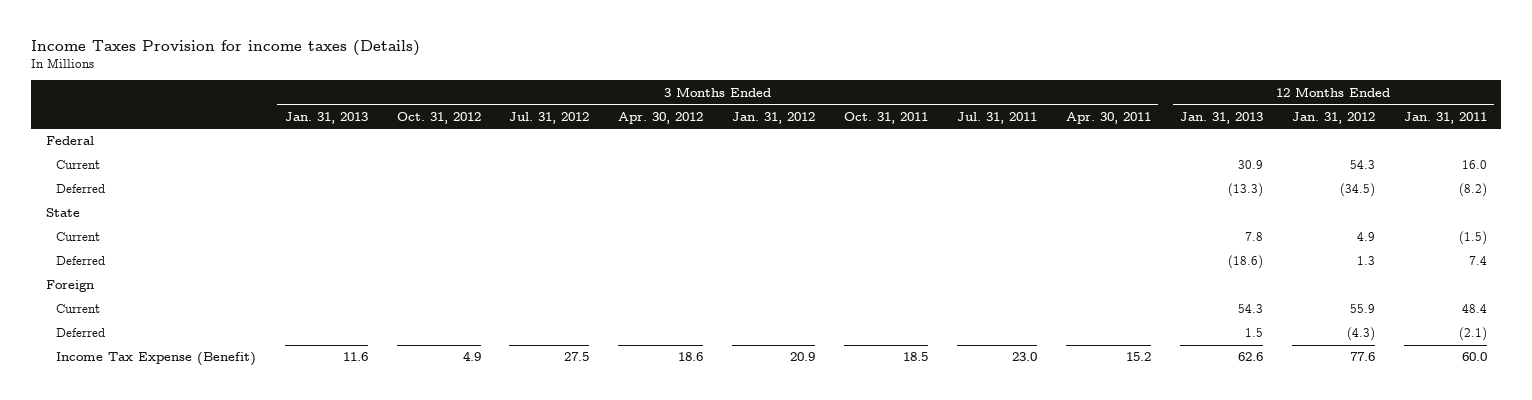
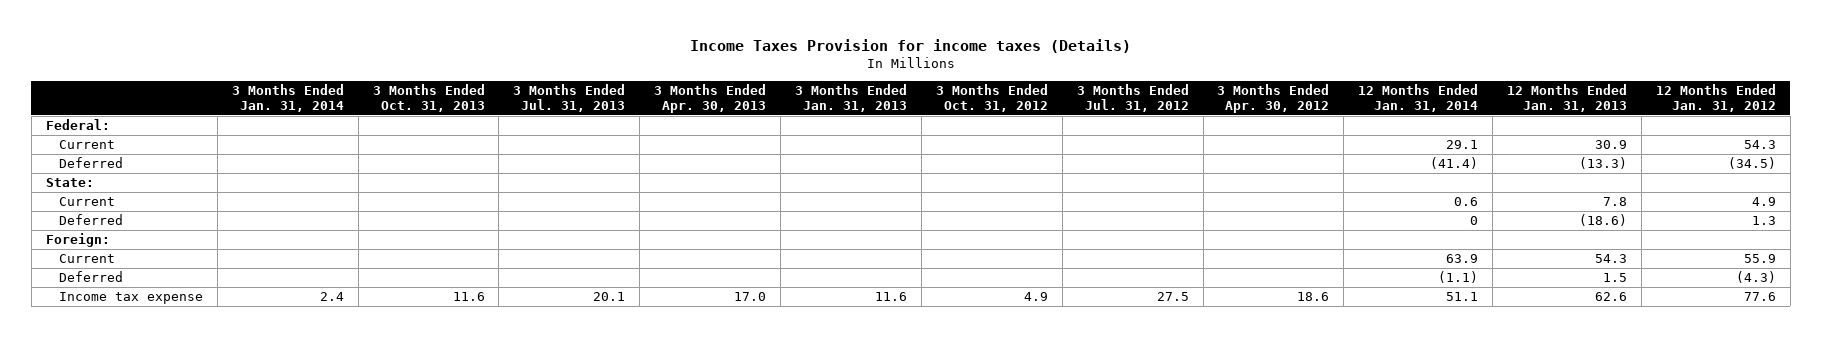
[732,111,816,124] Jan. 31, 2012 -> none
[844,111,929,124] Oct. 31, 2011 -> none
[956,111,1037,124] Jul. 31, 2011 -> none
[1065,111,1151,124] Apr. 30, 2011 -> none
[1403,111,1487,124] Jan. 31, 2011 -> none
none -> [231,83,344,112] 3 Months Ended Jan. 31, 2014
none -> [372,83,485,112] 3 Months Ended Oct. 31, 2013
none -> [513,83,626,112] 3 Months Ended Jul. 31, 2013
none -> [654,83,767,113] 3 Months Ended Apr. 30, 2013
none -> [1358,83,1479,112] 12 Months Ended Jan. 31, 2014
[45,136,94,146] Federal -> [45,118,110,130] Federal:
[45,208,80,218] State -> [45,177,94,187] State:
[45,280,94,293] Foreign -> [45,232,110,247] Foreign:
[55,352,256,367] Income Tax Expense (Benefit) -> [58,291,203,304] Income tax expense

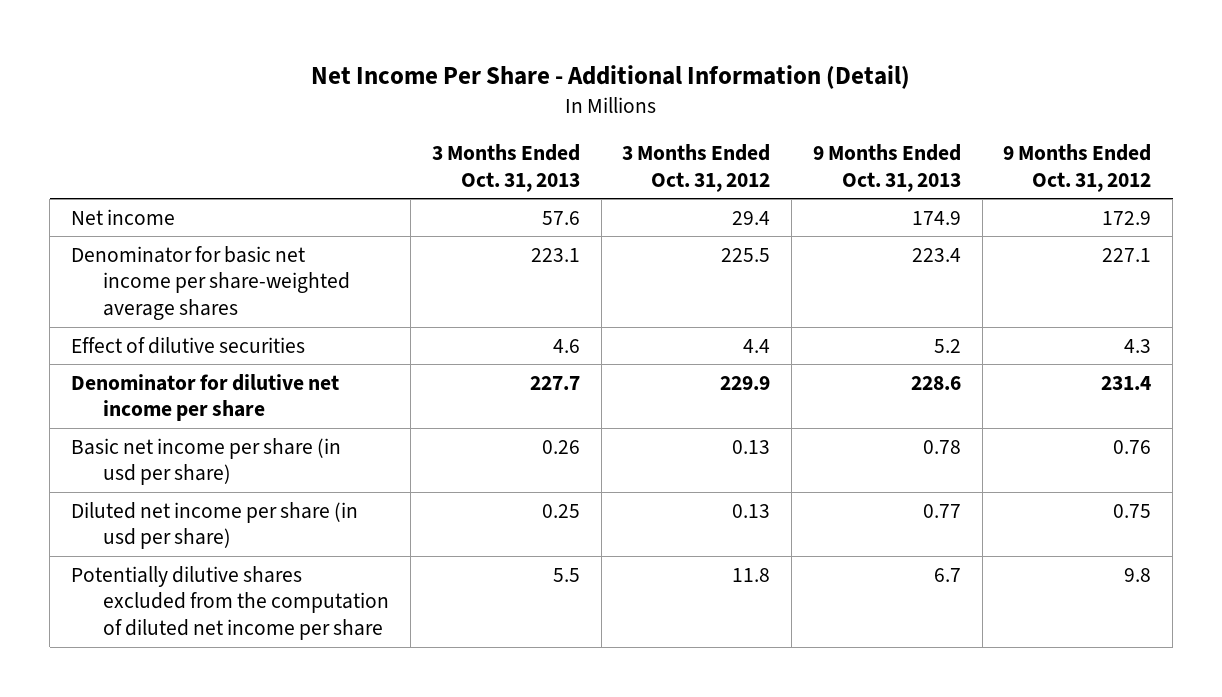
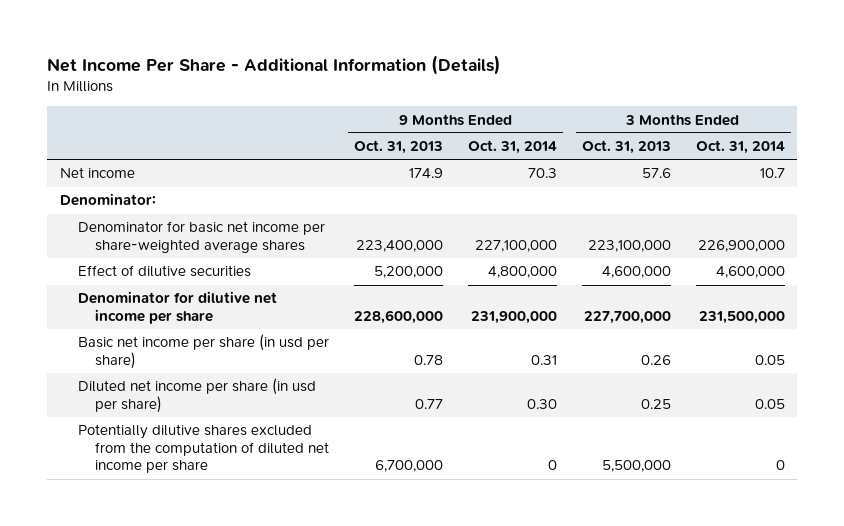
[311,64,911,89] Net Income Per Share - Additional Information (Detail) -> [47,54,502,75] Net Income Per Share - Additional Information (Details)
[622,144,771,193] 3 Months Ended Oct. 31, 2012 -> none
[1003,144,1152,193] 9 Months Ended Oct. 31, 2012 -> none
none -> [468,140,558,155] Oct. 31, 2014
none -> [695,140,785,155] Oct. 31, 2014
none -> [59,193,156,207] Denominator:
[530,247,580,262] 223.1 -> [587,239,671,252] 223,100,000
[911,247,961,262] 223.4 -> [356,239,444,252] 223,400,000
[552,338,580,353] 4.6 -> [601,266,671,279] 4,600,000
[933,338,961,353] 5.2 -> [374,266,444,279] 5,200,000
[529,375,580,390] 227.7 -> [583,310,671,324] 227,700,000
[910,375,961,390] 228.6 -> [354,309,444,324] 228,600,000
[552,567,580,582] 5.5 -> [601,460,671,473] 5,500,000
[933,567,961,582] 6.7 -> [375,460,444,473] 6,700,000

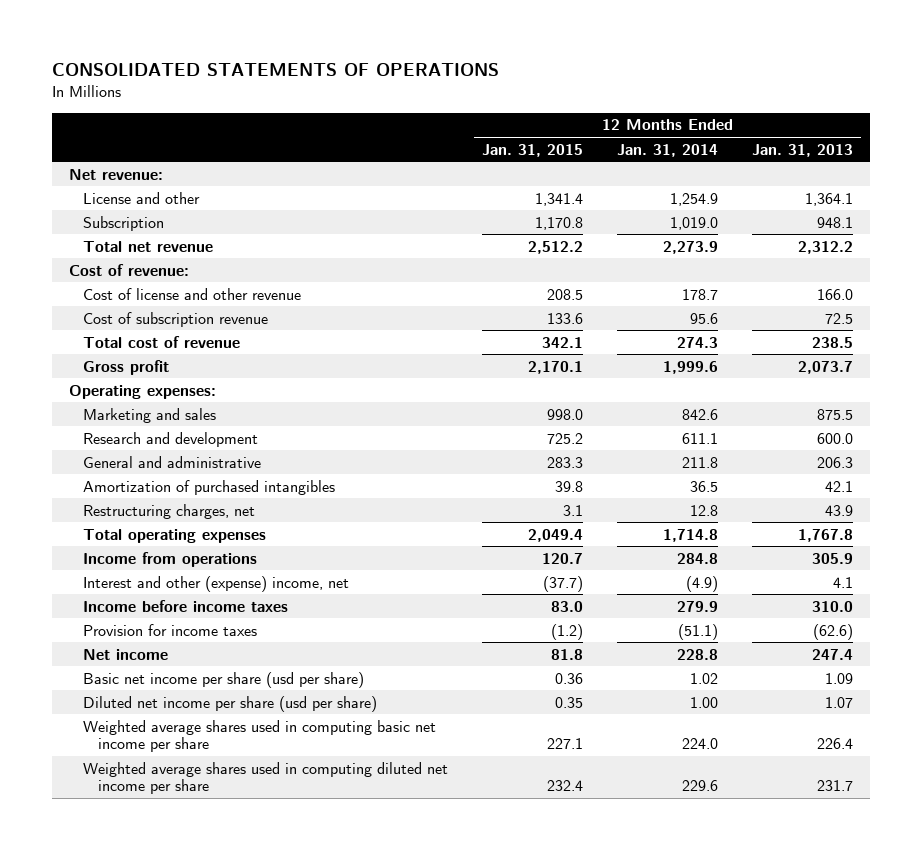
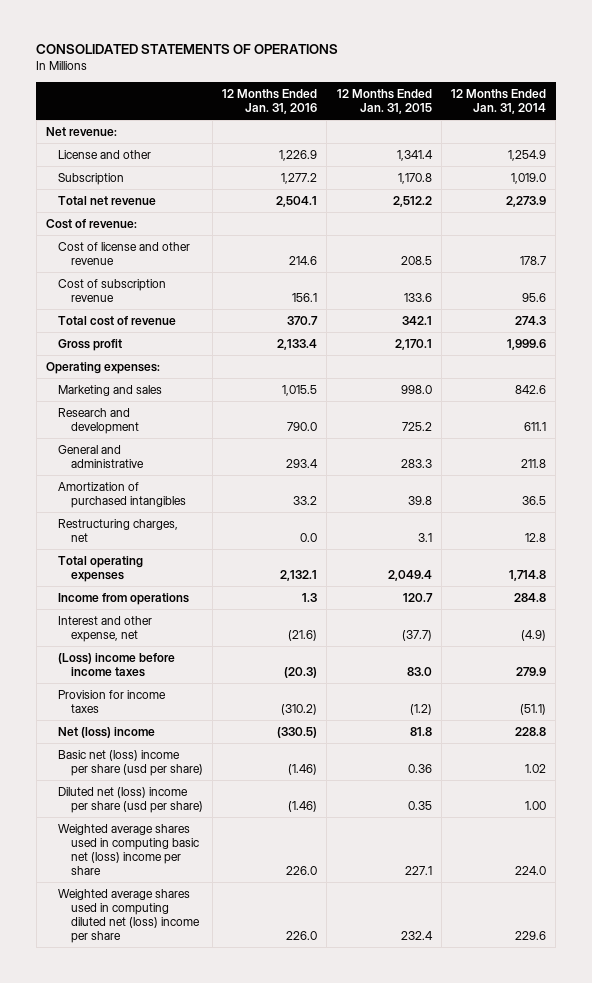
[751,143,853,157] Jan. 31, 2013 -> none
none -> [222,88,318,115] 12 Months Ended Jan. 31, 2016
[83,575,350,592] Interest and other (expense) income, net -> [58,615,153,643] Interest and other expense, net
[83,599,289,612] Income before income taxes -> [58,652,176,678] (Loss) income before income taxes
[83,648,169,660] Net income -> [58,726,156,738] Net (loss) income
[83,671,365,688] Basic net income per share (usd per share) -> [58,749,203,777] Basic net (loss) income per share (usd per share)
[83,695,378,712] Diluted net income per share (usd per share) -> [58,786,203,814] Diluted net (loss) income per share (usd per share)
[83,719,437,753] Weighted average shares used in computing basic net income per share -> [58,823,199,876] Weighted average shares used in computing basic net (loss) income per share
[83,761,449,795] Weighted average shares used in computing diluted net income per share -> [58,888,200,944] Weighted average shares used in computing diluted net (loss) income per share

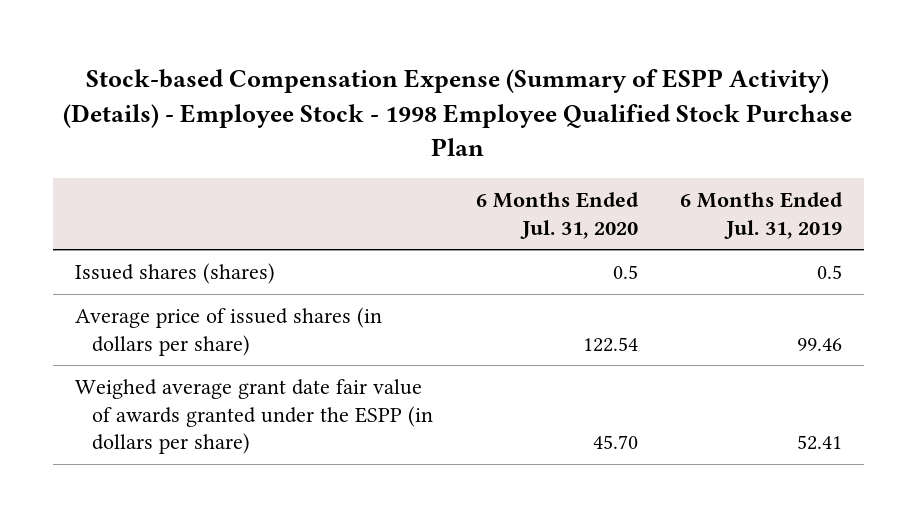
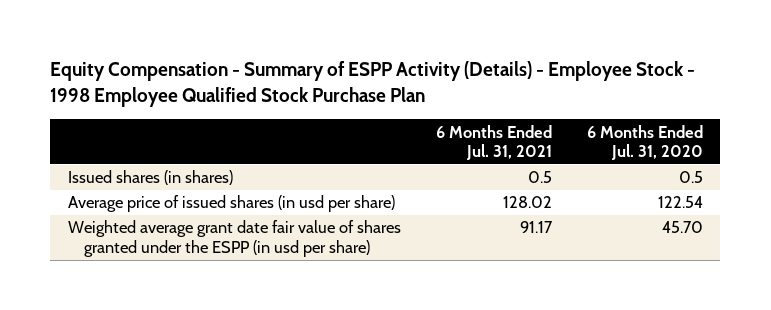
[63,69,853,156] Stock-based Compensation Expense (Summary of ESPP Activity) (Details) - Employee Stock - 1998 Employee Qualified Stock Purchase Plan -> [50,61,696,108] Equity Compensation - Summary of ESPP Activity (Details) - Employee Stock - 1998 Employee Qualified Stock Purchase Plan
[680,192,844,239] 6 Months Ended Jul. 31, 2019 -> none
none -> [435,124,552,161] 6 Months Ended Jul. 31, 2021
[74,263,275,285] Issued shares (shares) -> [67,170,233,186] Issued shares (in shares)
[74,307,382,356] Average price of issued shares (in dollars per share) -> [67,195,395,213] Average price of issued shares (in usd per share)
[74,379,433,455] Weighed average grant date fair value of awards granted under the ESPP (in dollars per share) -> [67,220,401,258] Weighted average grant date fair value of shares granted under the ESPP (in usd per share)

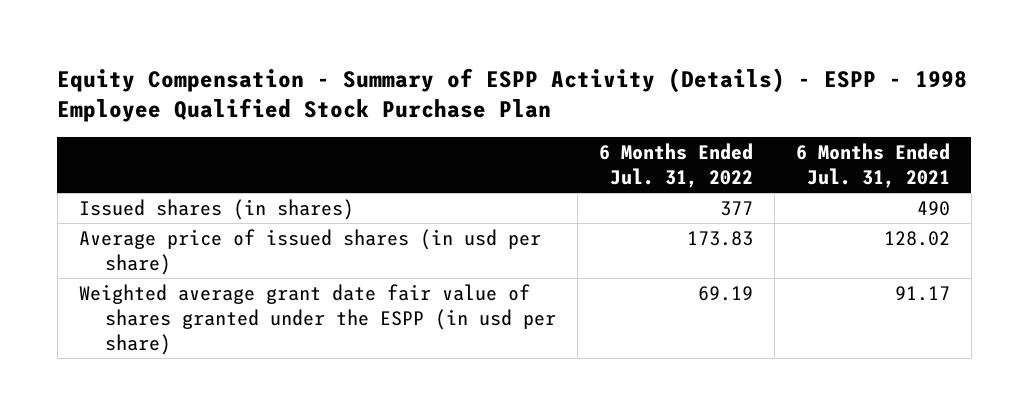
[50,61,696,108] Equity Compensation - Summary of ESPP Activity (Details) - Employee Stock - 1998 Employee Qualified Stock Purchase Plan -> [57,68,968,123] Equity Compensation - Summary of ESPP Activity (Details) - ESPP - 1998 Employee Qualified Stock Purchase Plan
[586,124,703,161] 6 Months Ended Jul. 31, 2020 -> none
none -> [598,142,753,188] 6 Months Ended Jul. 31, 2022
[527,171,552,184] 0.5 -> [916,200,950,216] 490

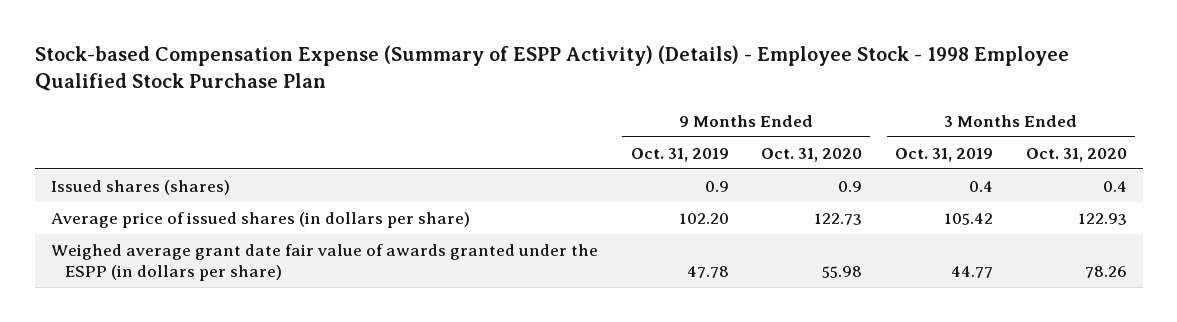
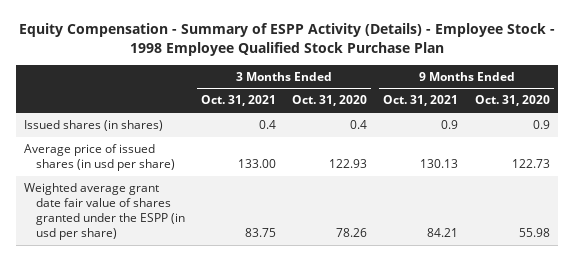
[34,45,1069,92] Stock-based Compensation Expense (Summary of ESPP Activity) (Details) - Employee Stock - 1998 Employee Qualified Stock Purchase Plan -> [18,23,555,56] Equity Compensation - Summary of ESPP Activity (Details) - Employee Stock - 1998 Employee Qualified Stock Purchase Plan
[630,147,729,162] Oct. 31, 2019 -> none
[894,147,993,162] Oct. 31, 2019 -> none
none -> [201,95,277,107] Oct. 31, 2021
none -> [383,95,459,107] Oct. 31, 2021
[50,179,230,195] Issued shares (shares) -> [23,120,163,132] Issued shares (in shares)
[50,211,470,228] Average price of issued shares (in dollars per share) -> [23,144,176,172] Average price of issued shares (in usd per share)
[50,243,598,281] Weighed average grant date fair value of awards granted under the ESPP (in dollars per share) -> [23,183,186,240] Weighted average grant date fair value of shares granted under the ESPP (in usd per share)

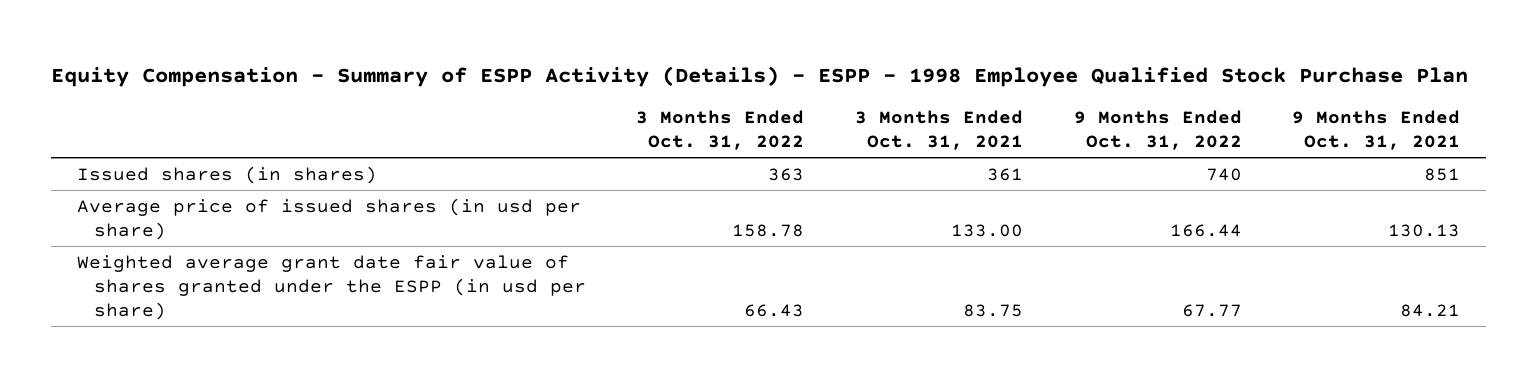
[18,23,555,56] Equity Compensation - Summary of ESPP Activity (Details) - Employee Stock - 1998 Employee Qualified Stock Purchase Plan -> [51,65,1469,87] Equity Compensation - Summary of ESPP Activity (Details) - ESPP - 1998 Employee Qualified Stock Purchase Plan
[292,95,368,107] Oct. 31, 2020 -> none
[474,95,550,107] Oct. 31, 2020 -> none
none -> [636,109,805,150] 3 Months Ended Oct. 31, 2022
none -> [1073,109,1242,150] 9 Months Ended Oct. 31, 2022
[259,120,277,130] 0.4 -> [986,167,1023,181] 361
[441,120,459,130] 0.9 -> [1424,167,1461,181] 851

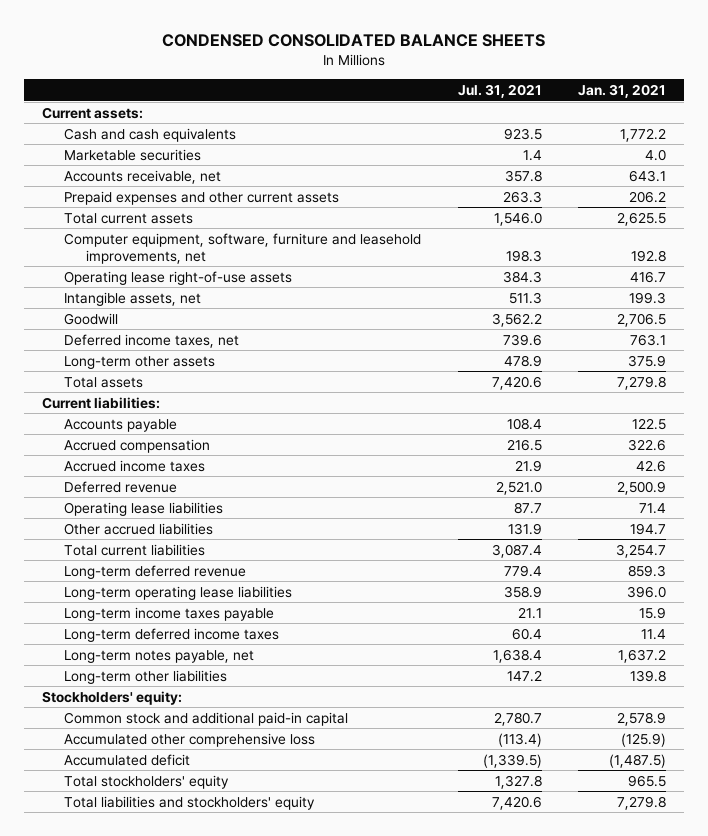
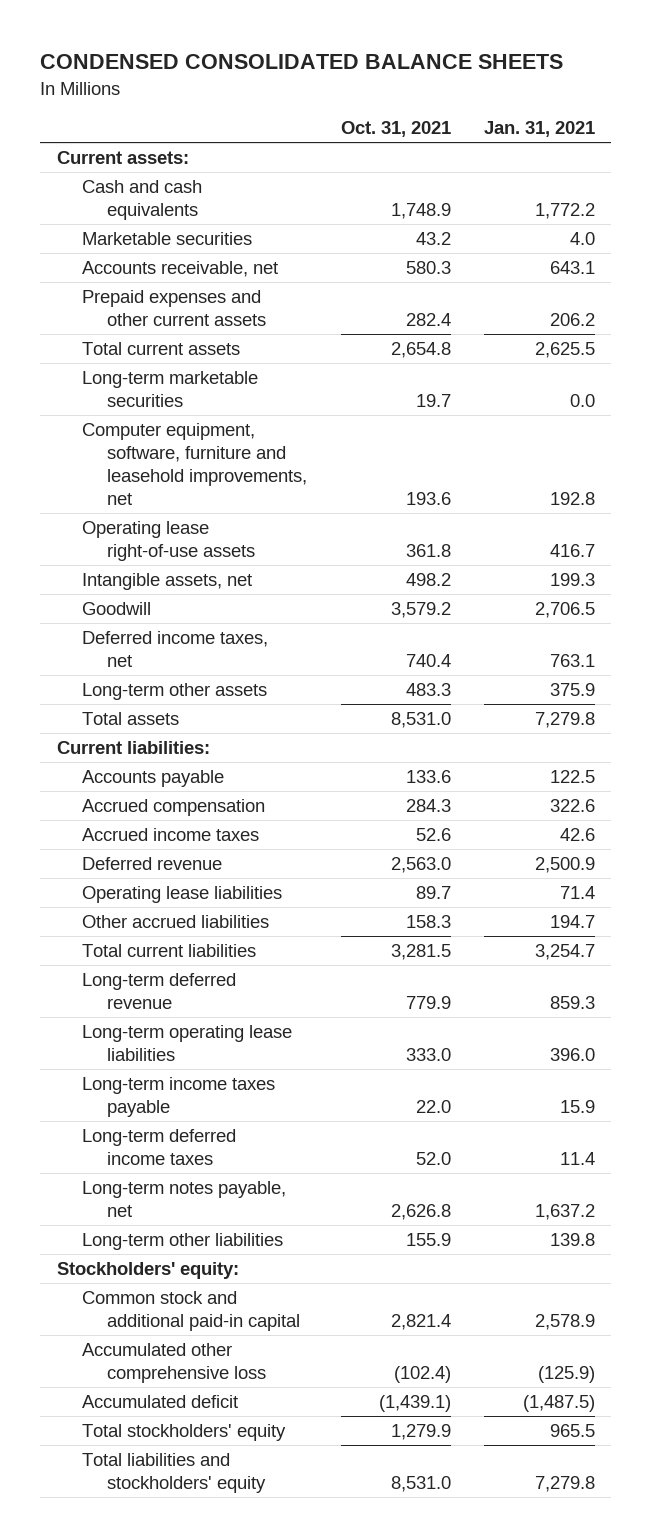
[457,83,542,98] Jul. 31, 2021 -> none
none -> [340,121,451,138] Oct. 31, 2021
none -> [82,370,259,407] Long-term marketable securities

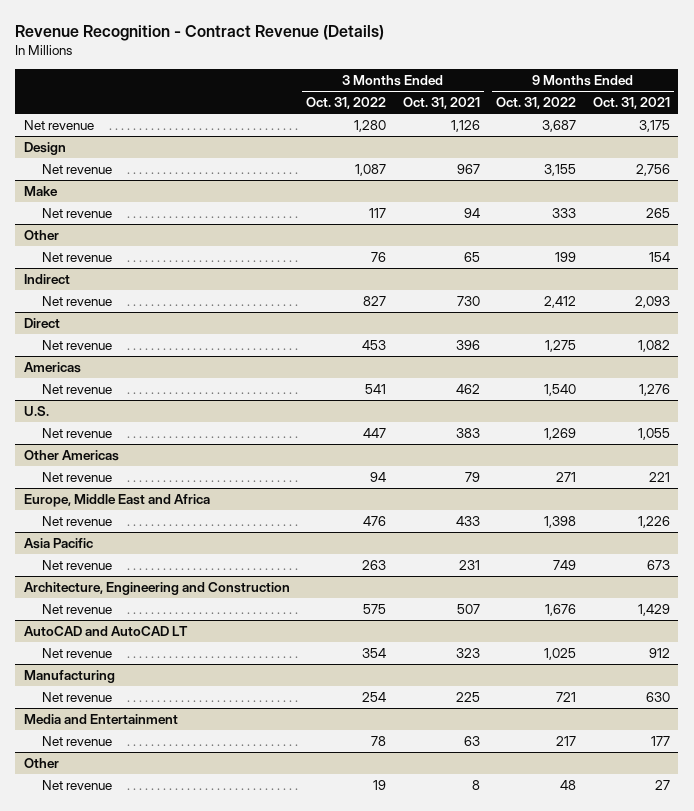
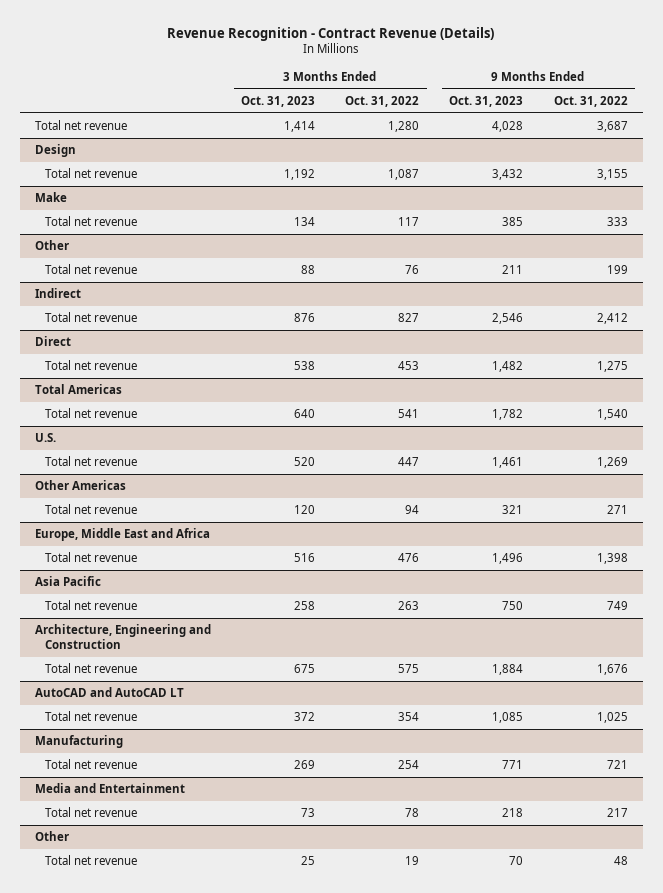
[402,97,480,110] Oct. 31, 2021 -> none
[593,97,671,110] Oct. 31, 2021 -> none
none -> [241,95,316,107] Oct. 31, 2023
none -> [449,95,524,107] Oct. 31, 2023
[23,120,94,131] Net revenue -> [35,120,128,131] Total net revenue
[41,164,112,175] Net revenue -> [45,168,138,179] Total net revenue
[41,208,112,219] Net revenue -> [45,216,138,227] Total net revenue
[41,252,112,263] Net revenue -> [45,264,138,275] Total net revenue
[41,296,112,307] Net revenue -> [45,312,138,323] Total net revenue
[41,340,112,351] Net revenue -> [45,360,138,371] Total net revenue
[23,362,81,374] Americas -> [35,384,123,395] Total Americas
[41,384,112,395] Net revenue -> [45,408,138,419] Total net revenue
[41,428,112,439] Net revenue -> [45,456,138,467] Total net revenue
[41,472,112,483] Net revenue -> [45,504,138,515] Total net revenue
[41,516,112,527] Net revenue -> [45,552,138,563] Total net revenue
[41,560,112,571] Net revenue -> [45,600,138,611] Total net revenue
[41,604,112,615] Net revenue -> [45,663,138,674] Total net revenue
[41,648,112,659] Net revenue -> [45,711,138,722] Total net revenue
[41,692,112,703] Net revenue -> [45,759,138,770] Total net revenue
[41,736,112,747] Net revenue -> [45,807,138,818] Total net revenue
[41,780,112,791] Net revenue -> [45,855,138,866] Total net revenue

